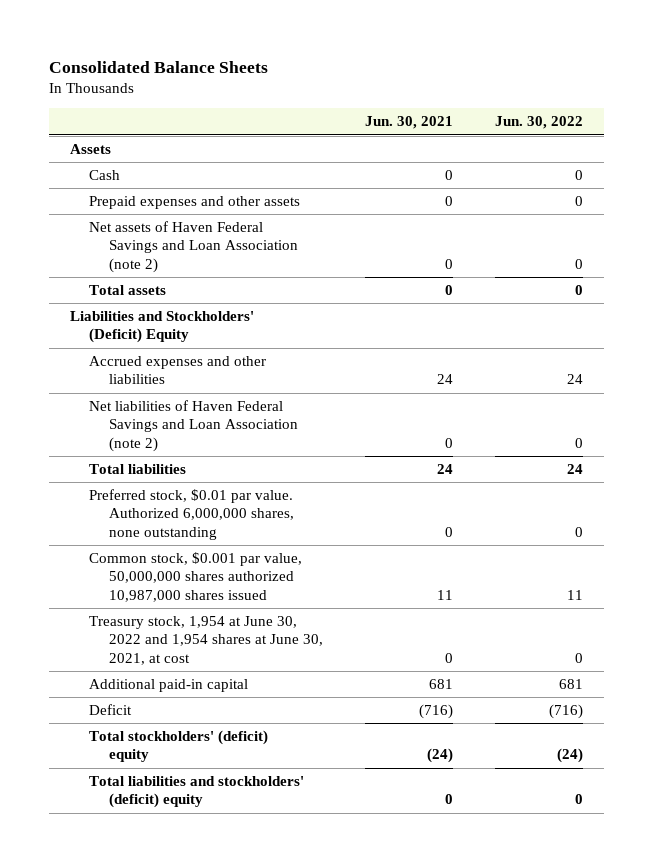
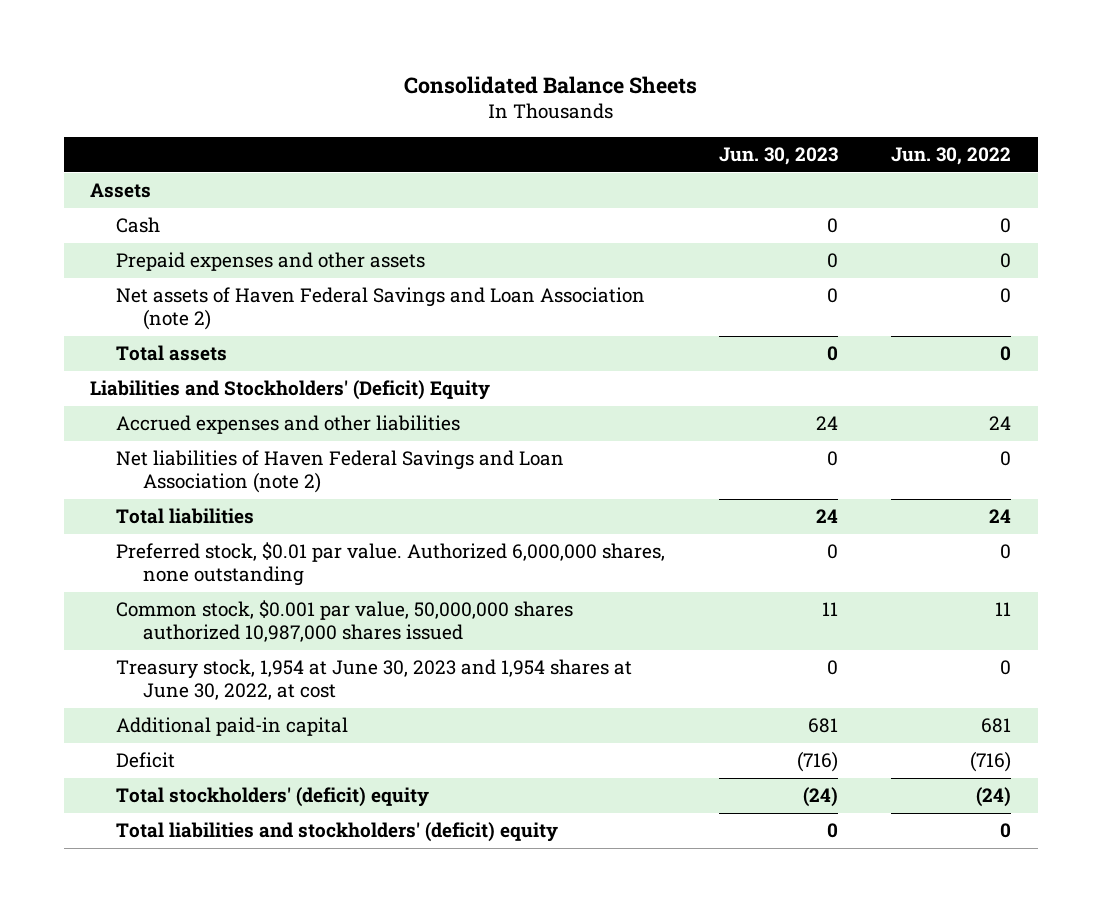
[364,116,453,130] Jun. 30, 2021 -> none
none -> [718,147,838,166] Jun. 30, 2023
[89,616,323,665] Treasury stock, 1,954 at June 30, 2022 and 1,954 shares at June 30, 2021, at cost -> [116,659,633,701] Treasury stock, 1,954 at June 30, 2023 and 1,954 shares at June 30, 2022, at cost

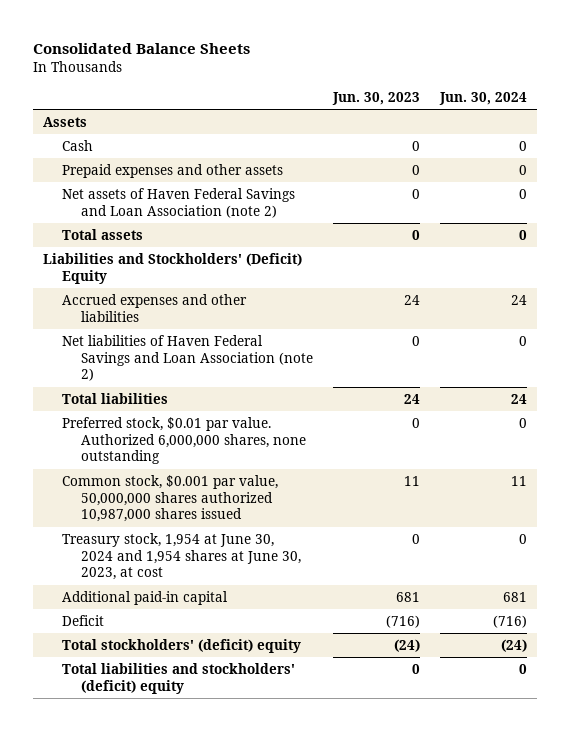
[891,147,1012,166] Jun. 30, 2022 -> none
none -> [439,91,528,105] Jun. 30, 2024
[116,659,633,701] Treasury stock, 1,954 at June 30, 2023 and 1,954 shares at June 30, 2022, at cost -> [62,532,302,581] Treasury stock, 1,954 at June 30, 2024 and 1,954 shares at June 30, 2023, at cost

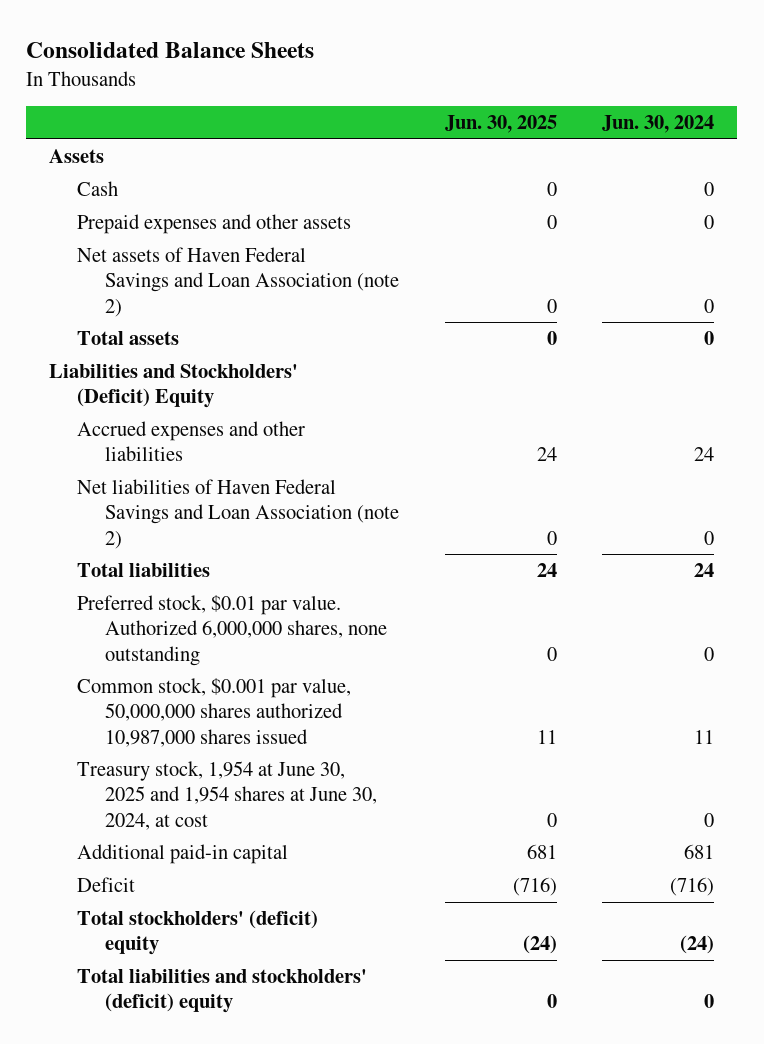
[332,91,421,105] Jun. 30, 2023 -> none
none -> [444,115,557,134] Jun. 30, 2025
[62,532,302,581] Treasury stock, 1,954 at June 30, 2024 and 1,954 shares at June 30, 2023, at cost -> [77,761,378,830] Treasury stock, 1,954 at June 30, 2025 and 1,954 shares at June 30, 2024, at cost

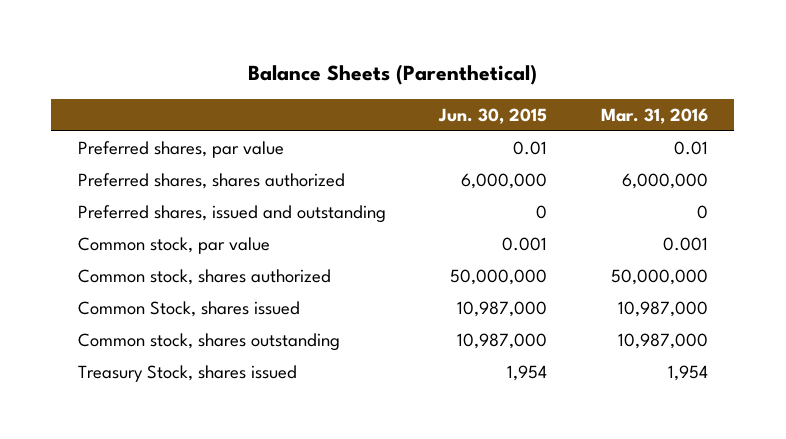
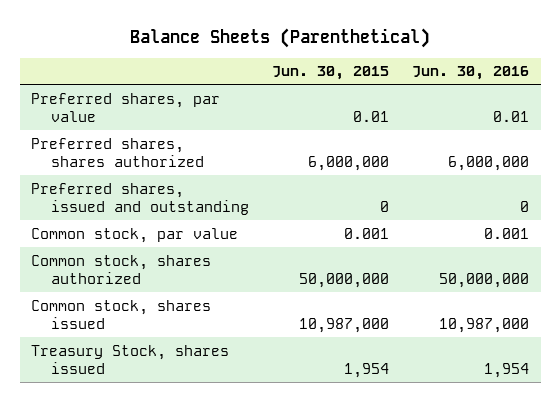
[600,107,708,124] Mar. 31, 2016 -> none
none -> [412,66,530,81] Jun. 30, 2016
[77,333,340,352] Common stock, shares outstanding -> none
[77,301,300,318] Common Stock, shares issued -> [31,299,212,329] Common stock, shares issued

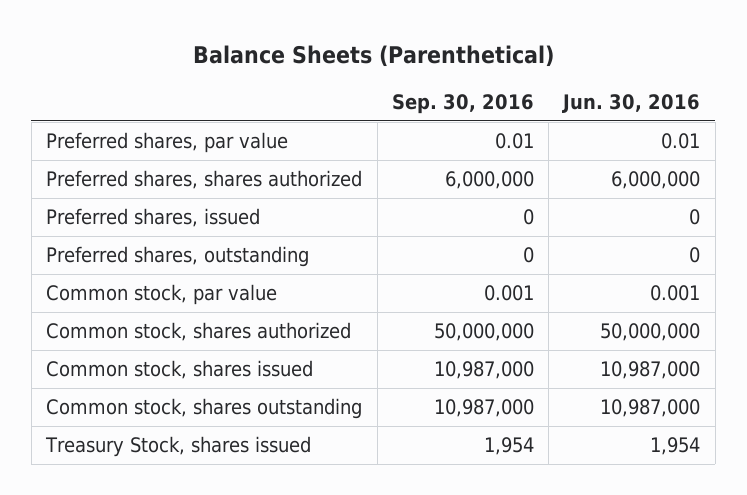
[272,66,390,81] Jun. 30, 2015 -> none
none -> [391,93,534,114] Sep. 30, 2016
[31,182,250,215] Preferred shares, issued and outstanding -> [46,208,261,228] Preferred shares, issued
none -> [46,246,310,268] Preferred shares, outstanding
none -> [46,398,363,420] Common stock, shares outstanding

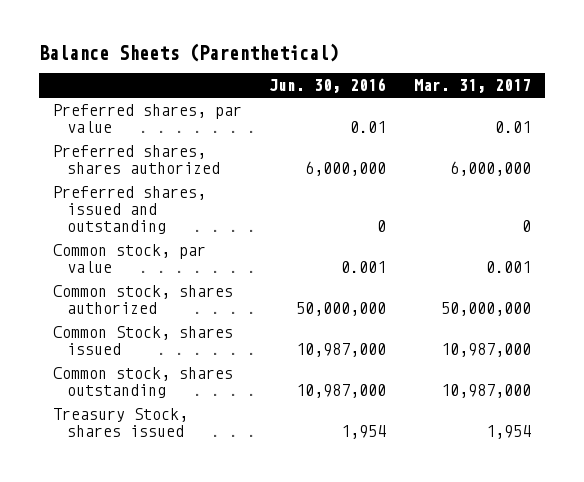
[391,93,534,114] Sep. 30, 2016 -> none
none -> [413,79,531,94] Mar. 31, 2017
[46,246,310,268] Preferred shares, outstanding -> none
[46,208,261,228] Preferred shares, issued -> [52,186,206,234] Preferred shares, issued and outstanding
[46,360,314,380] Common stock, shares issued -> [52,326,233,355] Common Stock, shares issued

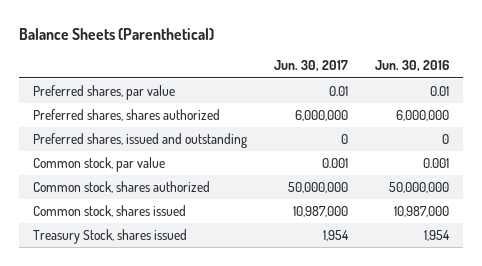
[413,79,531,94] Mar. 31, 2017 -> none
none -> [273,60,348,73] Jun. 30, 2017
[52,367,233,398] Common stock, shares outstanding -> none
[52,326,233,355] Common Stock, shares issued -> [32,205,186,218] Common stock, shares issued

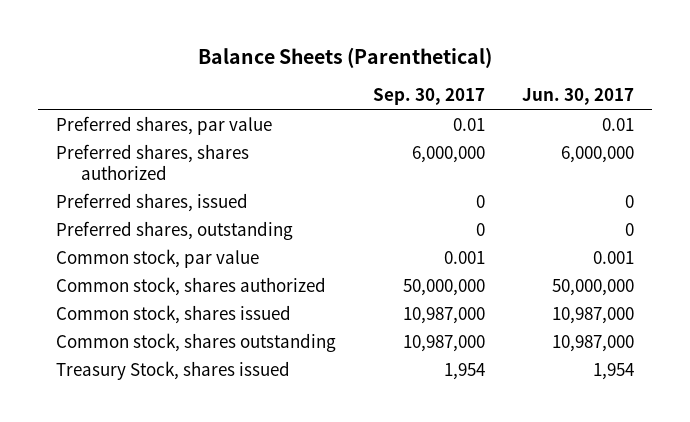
[375,60,450,73] Jun. 30, 2016 -> none
none -> [372,88,485,106] Sep. 30, 2017
[32,133,247,149] Preferred shares, issued and outstanding -> [55,193,248,213] Preferred shares, issued
none -> [55,221,293,241] Preferred shares, outstanding
none -> [55,333,336,353] Common stock, shares outstanding

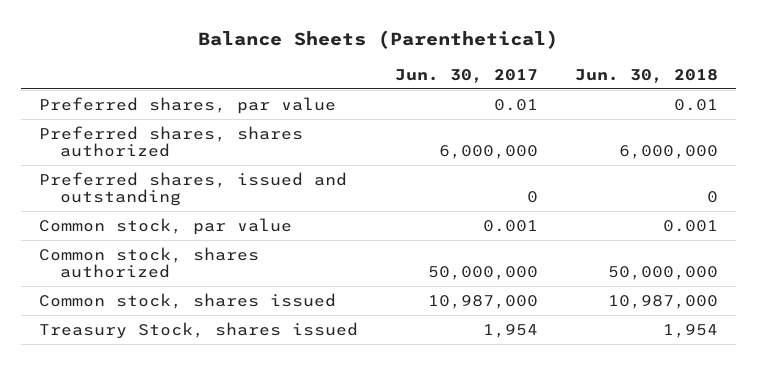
[372,88,485,106] Sep. 30, 2017 -> none
none -> [574,68,718,83] Jun. 30, 2018
[55,221,293,241] Preferred shares, outstanding -> none
[55,193,248,213] Preferred shares, issued -> [39,171,348,207] Preferred shares, issued and outstanding
[55,333,336,353] Common stock, shares outstanding -> none

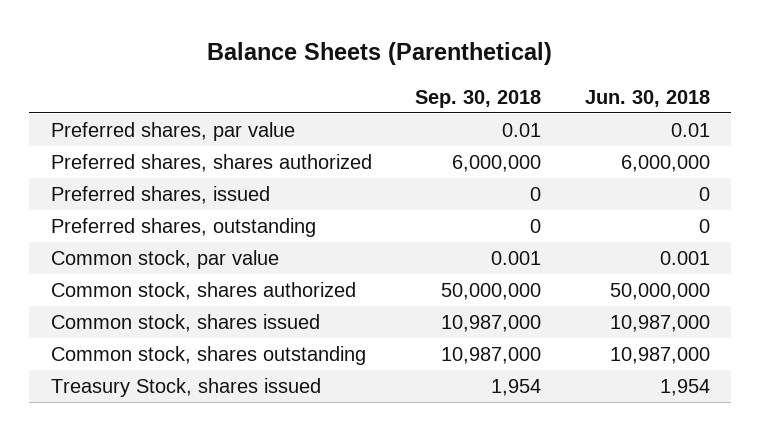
[394,68,538,83] Jun. 30, 2017 -> none
none -> [415,89,542,108] Sep. 30, 2018
[39,171,348,207] Preferred shares, issued and outstanding -> [50,186,270,205] Preferred shares, issued
none -> [50,218,316,238] Preferred shares, outstanding
none -> [50,346,366,366] Common stock, shares outstanding

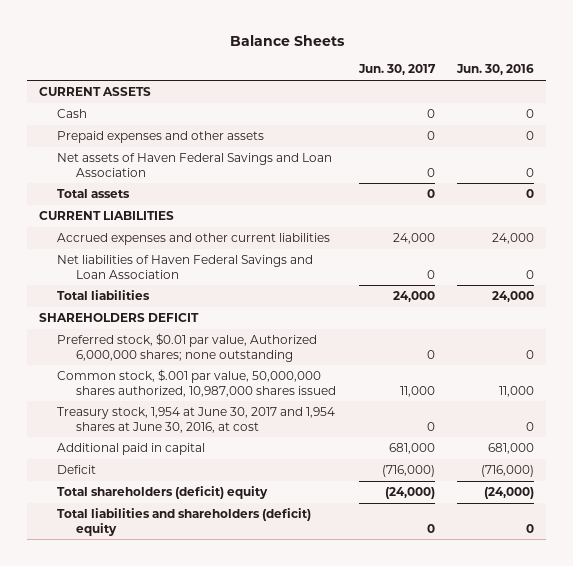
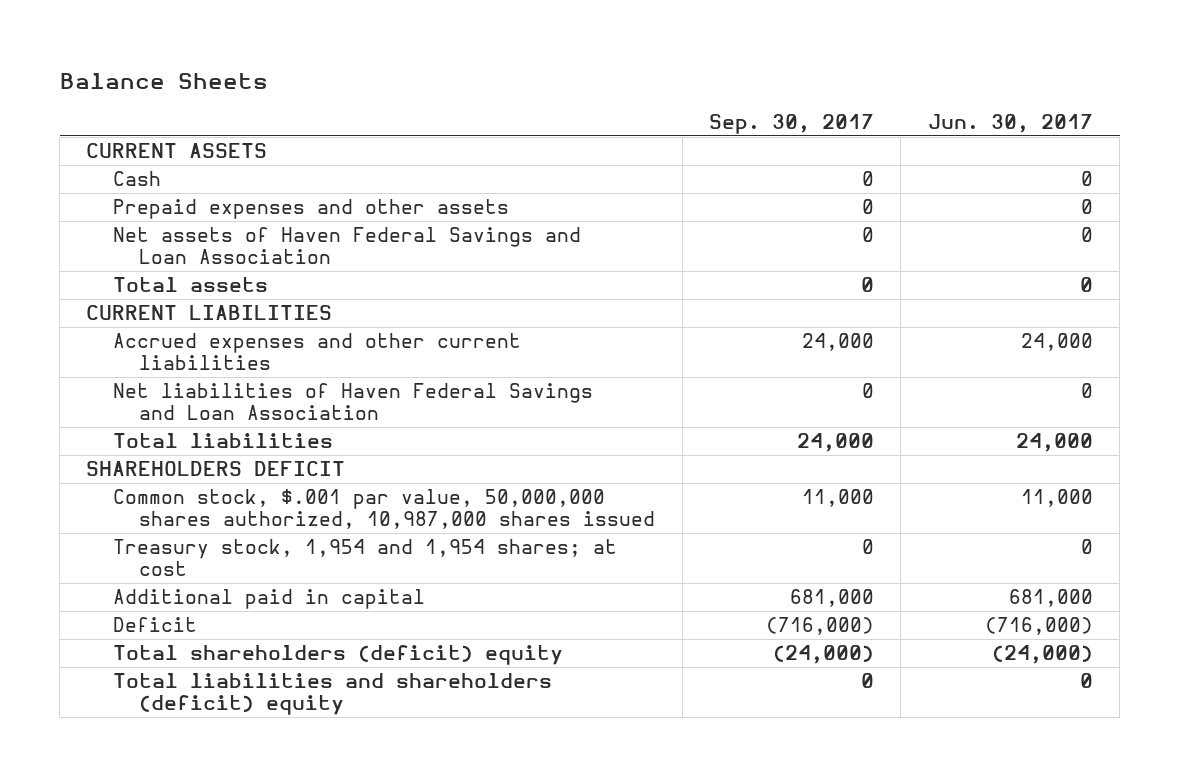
[456,64,535,76] Jun. 30, 2016 -> none
none -> [709,113,875,134] Sep. 30, 2017
[57,333,318,362] Preferred stock, $0.01 par value, Authorized 6,000,000 shares; none outstanding -> none
[57,407,336,433] Treasury stock, 1,954 at June 30, 2017 and 1,954 shares at June 30, 2016, at cost -> [112,539,617,577] Treasury stock, 1,954 and 1,954 shares; at cost

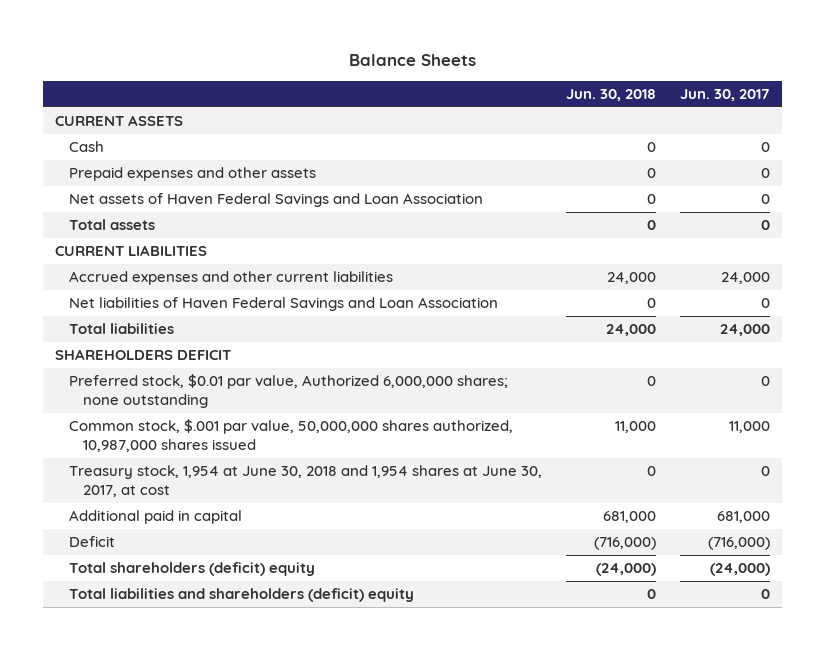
[709,113,875,134] Sep. 30, 2017 -> none
none -> [566,89,657,102] Jun. 30, 2018
none -> [69,374,509,408] Preferred stock, $0.01 par value, Authorized 6,000,000 shares; none outstanding
[112,539,617,577] Treasury stock, 1,954 and 1,954 shares; at cost -> [69,465,543,497] Treasury stock, 1,954 at June 30, 2018 and 1,954 shares at June 30, 2017, at cost

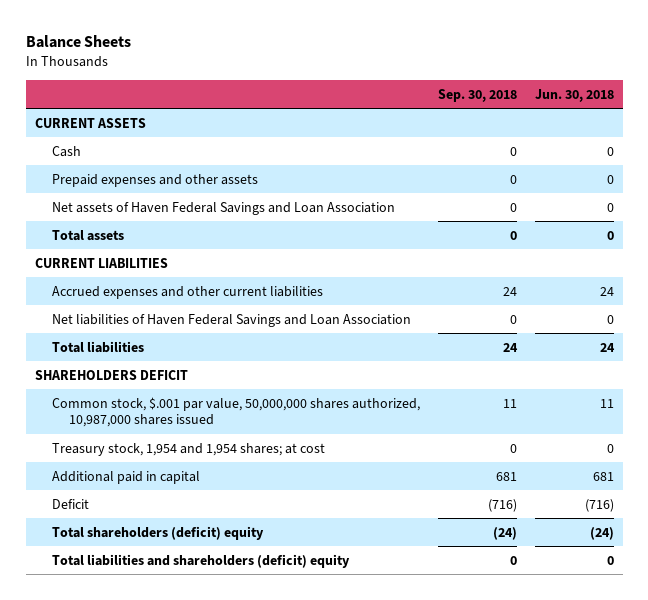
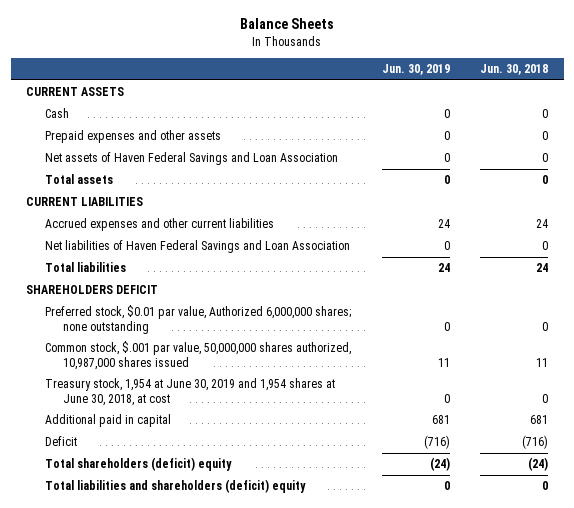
[437,88,517,102] Sep. 30, 2018 -> none
none -> [381,64,450,76] Jun. 30, 2019
none -> [44,305,351,334] Preferred stock, $0.01 par value, Authorized 6,000,000 shares; none outstanding
[51,442,325,456] Treasury stock, 1,954 and 1,954 shares; at cost -> [44,378,335,406] Treasury stock, 1,954 at June 30, 2019 and 1,954 shares at June 30, 2018, at cost

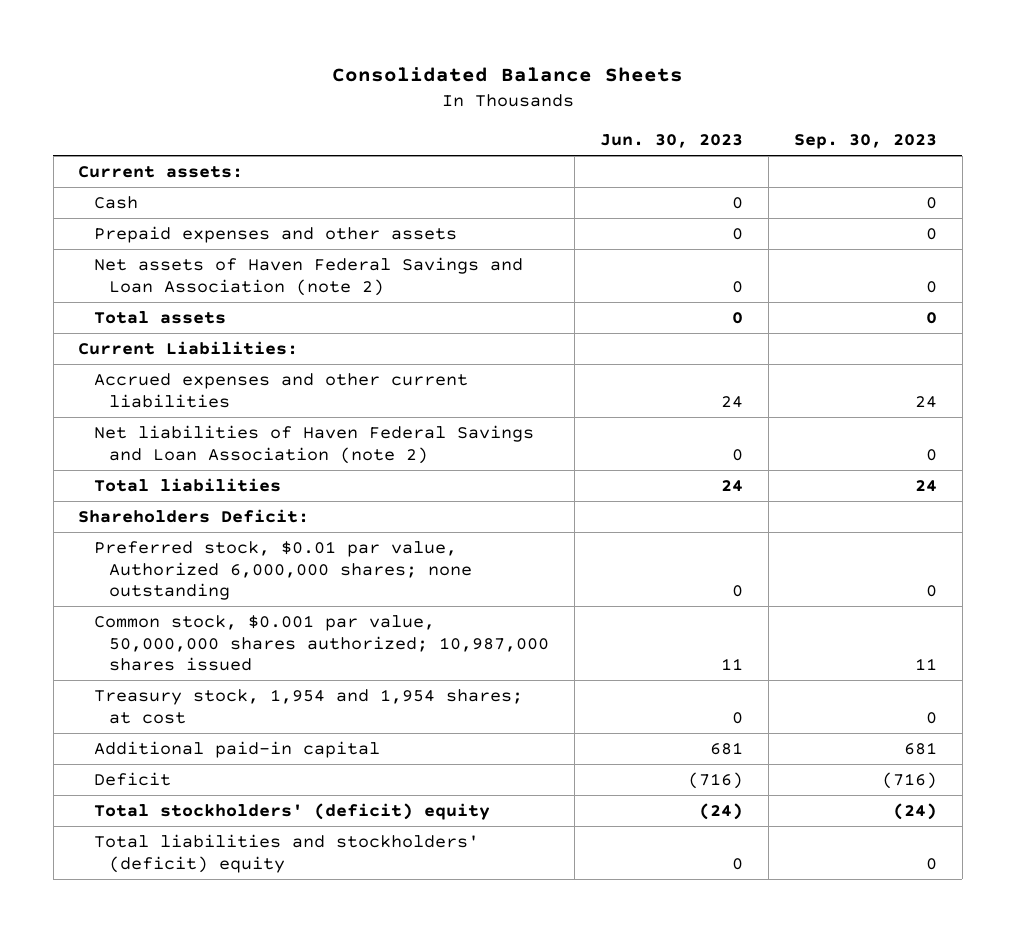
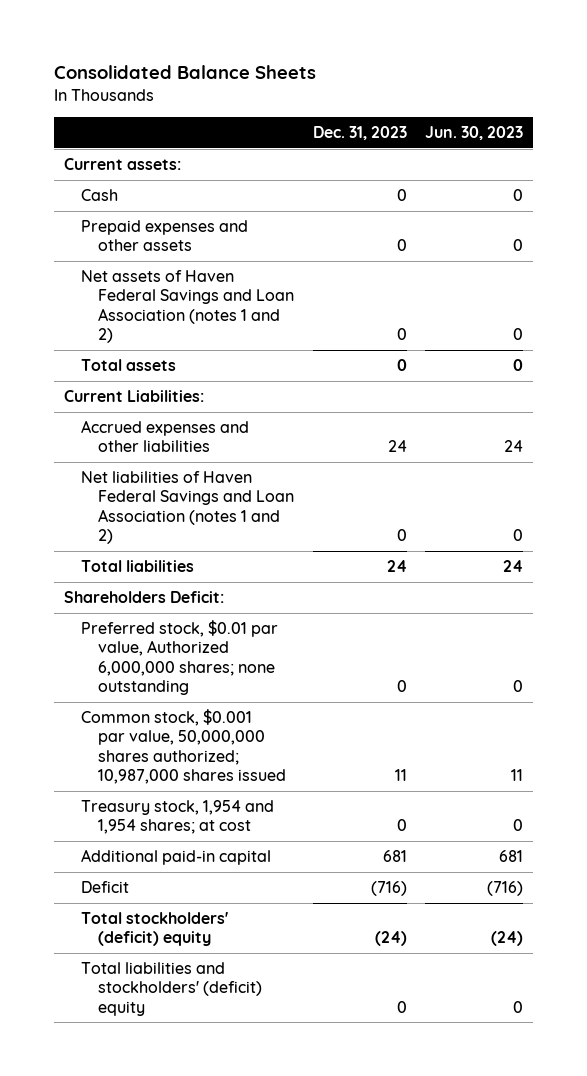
[793,134,937,150] Sep. 30, 2023 -> none
none -> [312,126,407,141] Dec. 31, 2023
[93,256,523,296] Net assets of Haven Federal Savings and Loan Association (note 2) -> [80,270,294,343] Net assets of Haven Federal Savings and Loan Association (notes 1 and 2)
[93,372,468,408] Accrued expenses and other current liabilities -> [80,420,249,453] Accrued expenses and other liabilities
[93,424,534,464] Net liabilities of Haven Federal Savings and Loan Association (note 2) -> [80,471,294,544] Net liabilities of Haven Federal Savings and Loan Association (notes 1 and 2)

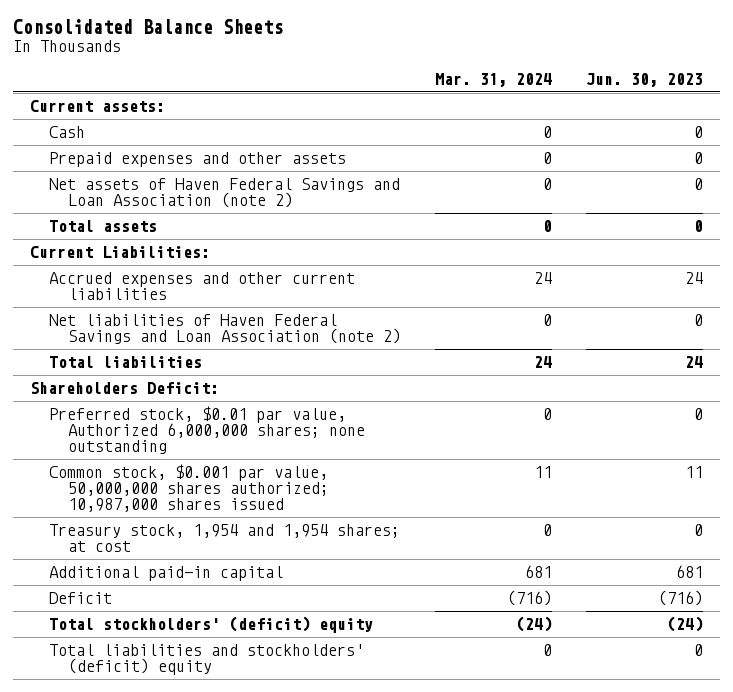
[312,126,407,141] Dec. 31, 2023 -> none
none -> [434,73,552,88] Mar. 31, 2024
[80,270,294,343] Net assets of Haven Federal Savings and Loan Association (notes 1 and 2) -> [48,178,400,209] Net assets of Haven Federal Savings and Loan Association (note 2)
[80,420,249,453] Accrued expenses and other liabilities -> [48,272,355,301] Accrued expenses and other current liabilities
[80,471,294,544] Net liabilities of Haven Federal Savings and Loan Association (notes 1 and 2) -> [48,314,401,345] Net liabilities of Haven Federal Savings and Loan Association (note 2)

